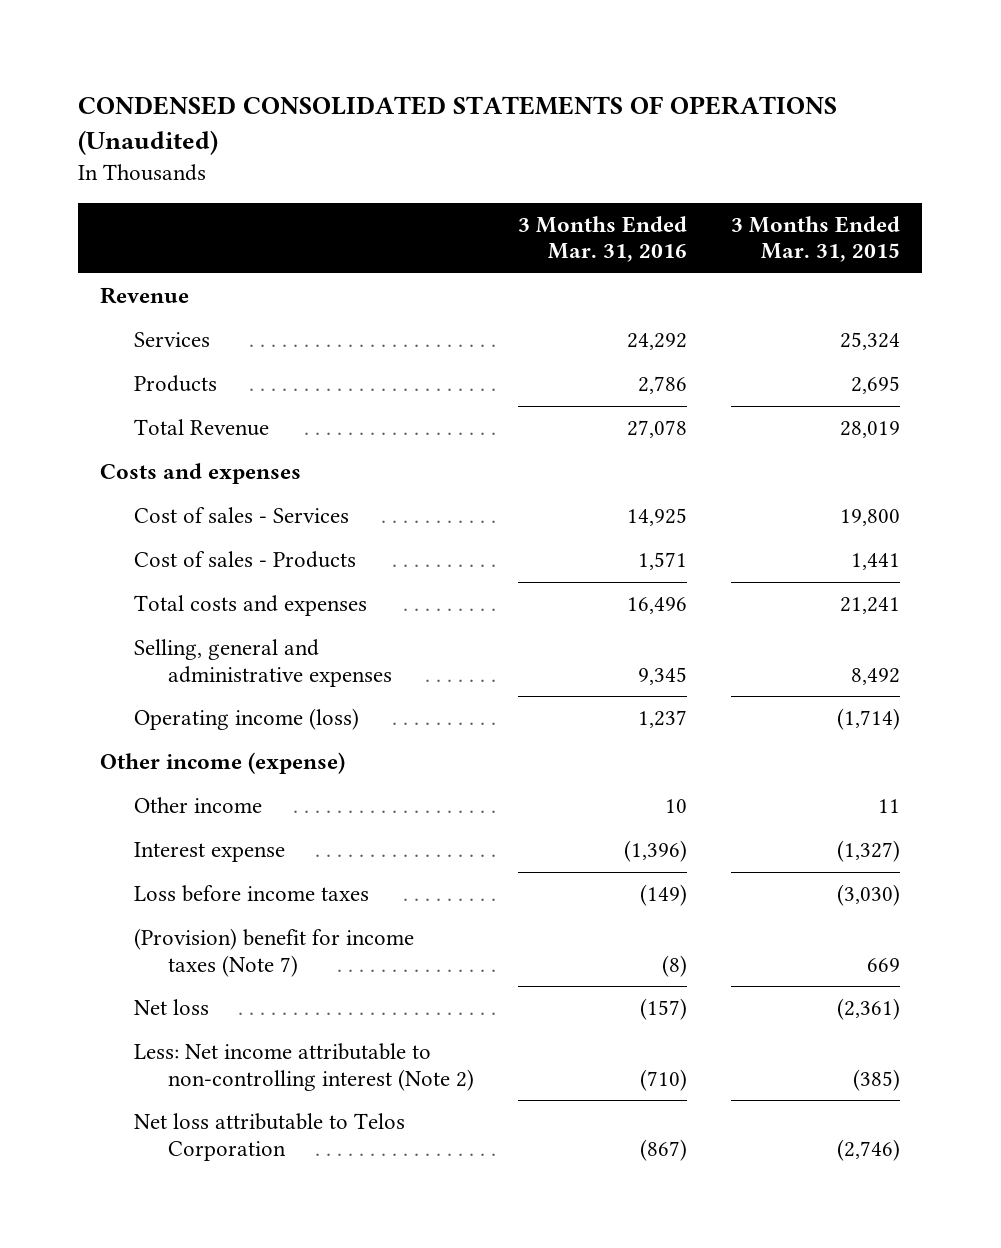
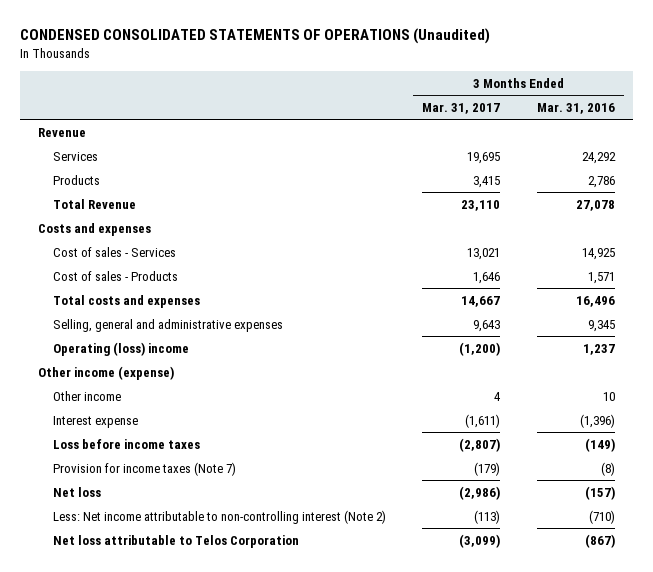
[731,215,901,263] 3 Months Ended Mar. 31, 2015 -> none
none -> [422,102,501,114] Mar. 31, 2017
[134,708,360,731] Operating income (loss) -> [52,341,189,356] Operating (loss) income
[134,928,415,977] (Provision) benefit for income taxes (Note 7) -> [52,461,236,476] Provision for income taxes (Note 7)

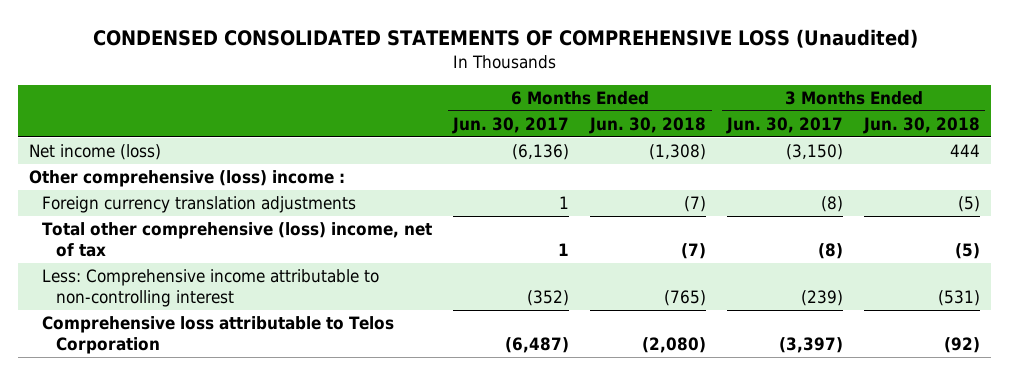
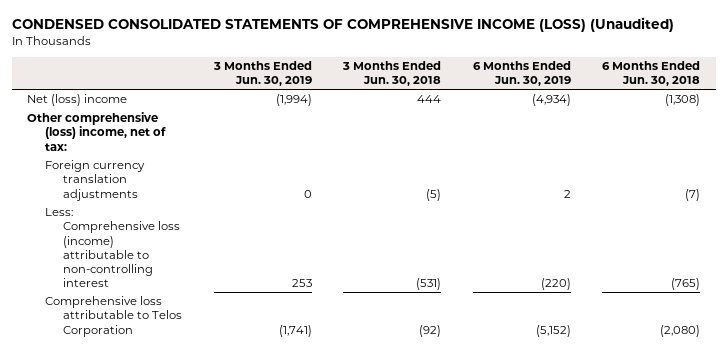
[92,29,918,49] CONDENSED CONSOLIDATED STATEMENTS OF COMPREHENSIVE LOSS (Unaudited) -> [11,17,674,33] CONDENSED CONSOLIDATED STATEMENTS OF COMPREHENSIVE INCOME (LOSS) (Unaudited)
[452,117,570,135] Jun. 30, 2017 -> none
[726,117,844,135] Jun. 30, 2017 -> none
none -> [212,61,312,87] 3 Months Ended Jun. 30, 2019
none -> [472,61,571,87] 6 Months Ended Jun. 30, 2019
[28,144,161,161] Net income (loss) -> [27,94,128,107] Net (loss) income
[28,170,345,188] Other comprehensive (loss) income : -> [27,112,167,151] Other comprehensive (loss) income, net of tax:
[42,222,433,258] Total other comprehensive (loss) income, net of tax -> none
[42,269,380,308] Less: Comprehensive income attributable to non-controlling interest -> [45,208,181,287] Less: Comprehensive loss (income) attributable to non-controlling interest

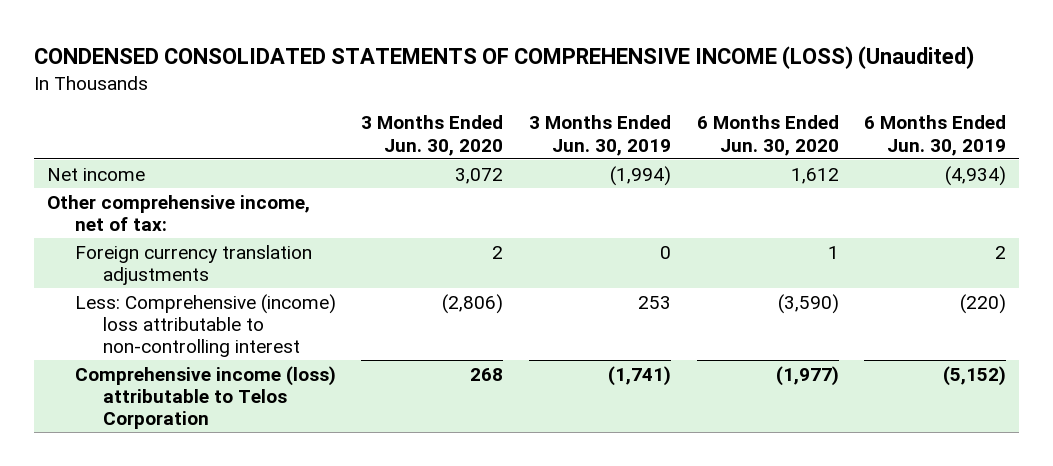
[342,61,442,87] 3 Months Ended Jun. 30, 2018 -> none
[602,61,701,87] 6 Months Ended Jun. 30, 2018 -> none
none -> [361,115,504,156] 3 Months Ended Jun. 30, 2020
none -> [696,115,839,156] 6 Months Ended Jun. 30, 2020
[27,94,128,107] Net (loss) income -> [47,167,146,181] Net income
[27,112,167,151] Other comprehensive (loss) income, net of tax: -> [47,194,311,231] Other comprehensive income, net of tax:
[45,208,181,287] Less: Comprehensive loss (income) attributable to non-controlling interest -> [74,293,336,357] Less: Comprehensive (income) loss attributable to non-controlling interest
[45,296,183,337] Comprehensive loss attributable to Telos Corporation -> [74,365,336,429] Comprehensive income (loss) attributable to Telos Corporation

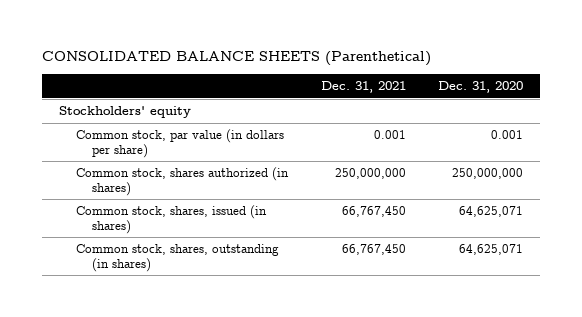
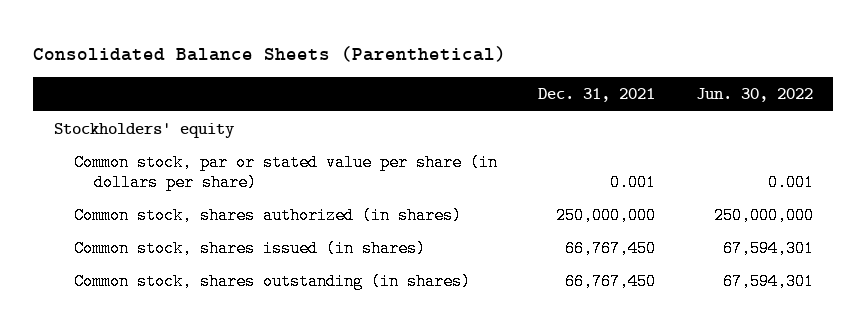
[42,51,432,67] CONSOLIDATED BALANCE SHEETS (Parenthetical) -> [33,46,507,63] Consolidated Balance Sheets (Parenthetical)
[438,80,524,93] Dec. 31, 2020 -> none
none -> [695,88,813,103] Jun. 30, 2022
[75,129,284,158] Common stock, par value (in dollars per share) -> [73,153,498,192] Common stock, par or stated value per share (in dollars per share)
[75,205,267,234] Common stock, shares, issued (in shares) -> [73,239,426,257] Common stock, shares issued (in shares)
[75,244,279,272] Common stock, shares, outstanding (in shares) -> [73,272,471,290] Common stock, shares outstanding (in shares)

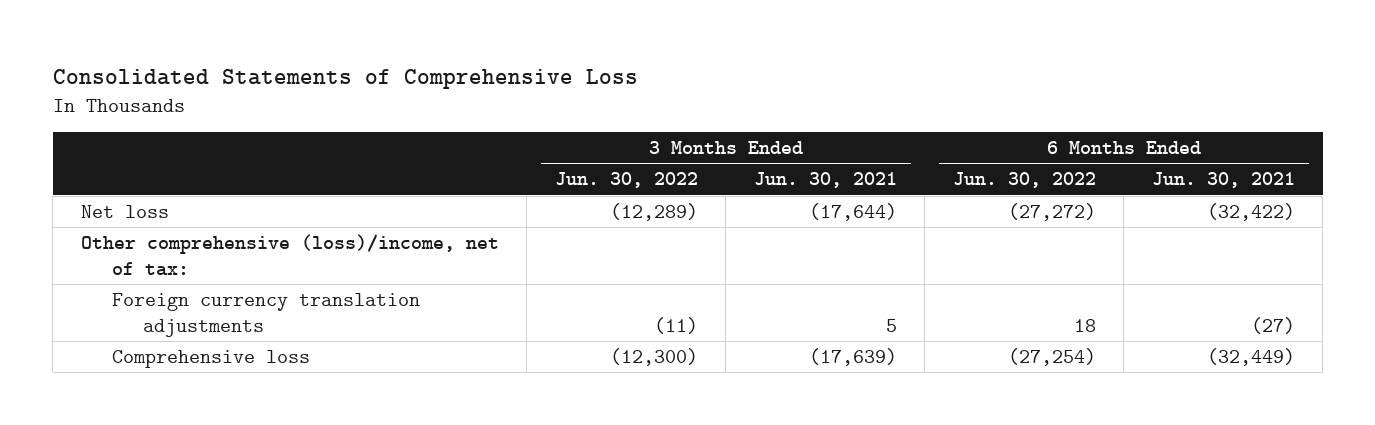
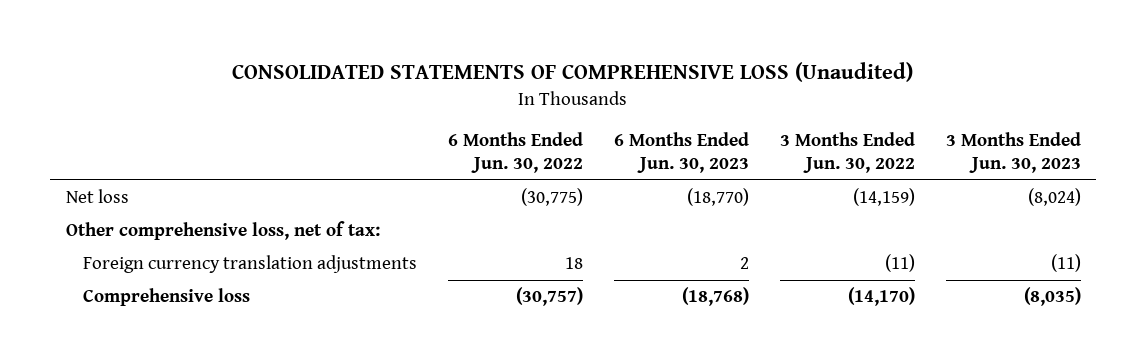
[52,69,638,90] Consolidated Statements of Comprehensive Loss -> [232,62,914,83] CONSOLIDATED STATEMENTS OF COMPREHENSIVE LOSS (Unaudited)
[753,172,897,189] Jun. 30, 2021 -> none
[1151,172,1295,189] Jun. 30, 2021 -> none
none -> [613,131,749,174] 6 Months Ended Jun. 30, 2023
none -> [945,131,1081,174] 3 Months Ended Jun. 30, 2023
[609,202,698,221] (12,289) -> [852,188,915,207] (14,159)
[1007,202,1096,221] (27,272) -> [520,188,583,207] (30,775)
[80,233,499,276] Other comprehensive (loss)/income, net of tax: -> [65,221,380,241] Other comprehensive loss, net of tax:
[609,347,698,366] (12,300) -> [847,287,915,307] (14,170)
[1007,347,1096,366] (27,254) -> [515,287,583,307] (30,757)

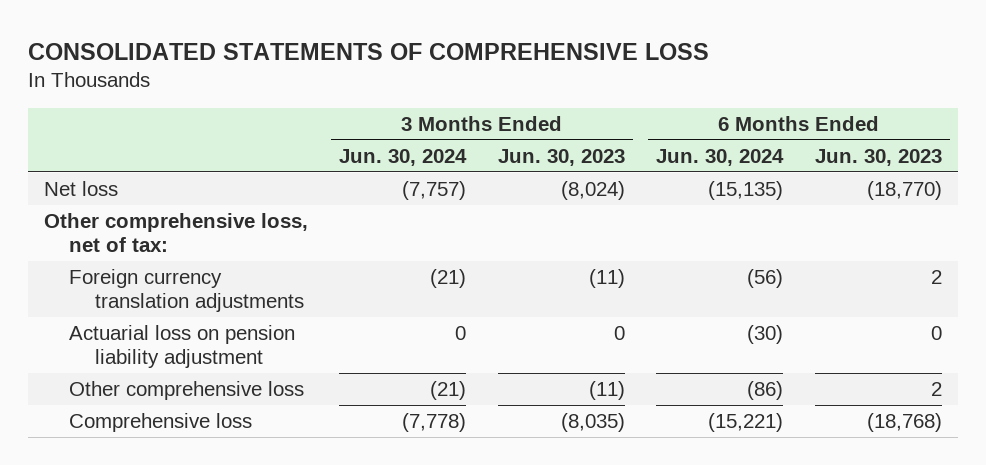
[232,62,914,83] CONSOLIDATED STATEMENTS OF COMPREHENSIVE LOSS (Unaudited) -> [27,42,709,60] CONSOLIDATED STATEMENTS OF COMPREHENSIVE LOSS
[447,131,583,174] 6 Months Ended Jun. 30, 2022 -> none
[779,131,915,174] 3 Months Ended Jun. 30, 2022 -> none
none -> [339,148,468,166] Jun. 30, 2024
none -> [656,148,785,166] Jun. 30, 2024
none -> [69,325,296,369] Actuarial loss on pension liability adjustment
none -> [69,381,305,401] Other comprehensive loss

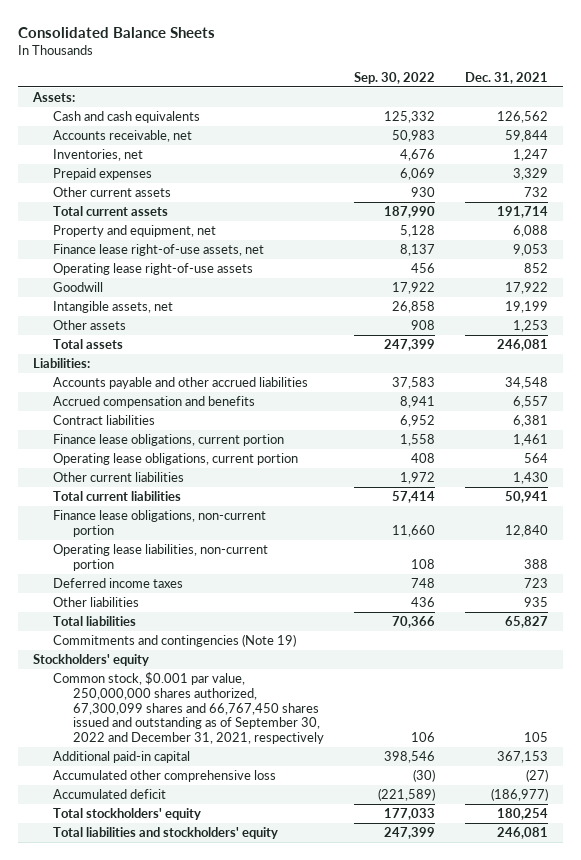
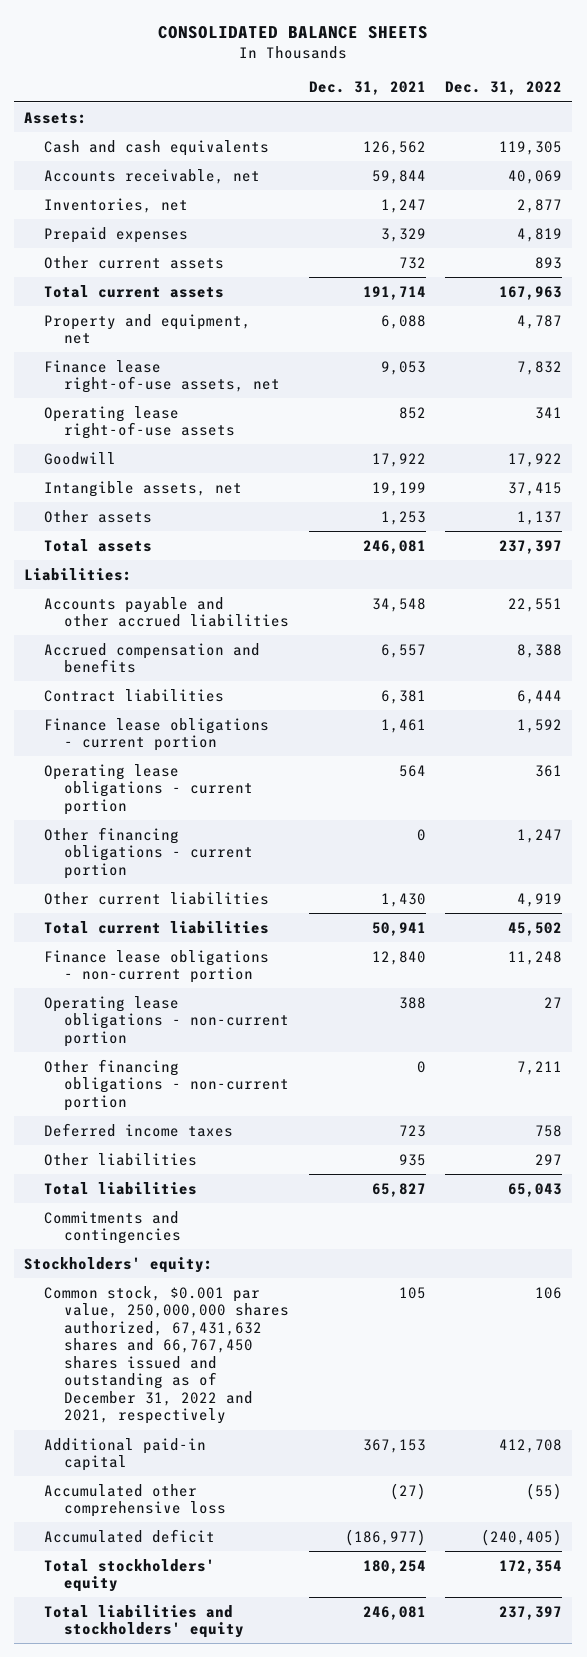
[17,26,215,38] Consolidated Balance Sheets -> [158,25,429,39] CONSOLIDATED BALANCE SHEETS
[353,71,435,84] Sep. 30, 2022 -> none
none -> [445,81,563,96] Dec. 31, 2022
[52,433,284,446] Finance lease obligations, current portion -> [44,717,270,752] Finance lease obligations - current portion
[52,452,298,465] Operating lease obligations, current portion -> [44,763,254,815] Operating lease obligations - current portion
none -> [44,826,254,879] Other financing obligations - current portion
[52,509,266,537] Finance lease obligations, non-current portion -> [44,949,270,984] Finance lease obligations - non-current portion
[52,543,268,571] Operating lease liabilities, non-current portion -> [44,995,290,1047] Operating lease obligations - non-current portion
none -> [44,1058,290,1111] Other financing obligations - non-current portion
[52,633,296,647] Commitments and contingencies (Note 19) -> [44,1210,182,1245] Commitments and contingencies
[32,653,149,666] Stockholders' equity -> [24,1256,214,1273] Stockholders' equity:
[52,671,324,745] Common stock, $0.001 par value, 250,000,000 shares authorized, 67,300,099 shares and 66,767,450 shares issued and outstanding as of September 30, 2022 and December 31, 2021, respectively -> [44,1285,290,1425] Common stock, $0.001 par value, 250,000,000 shares authorized, 67,431,632 shares and 66,767,450 shares issued and outstanding as of December 31, 2022 and 2021, respectively

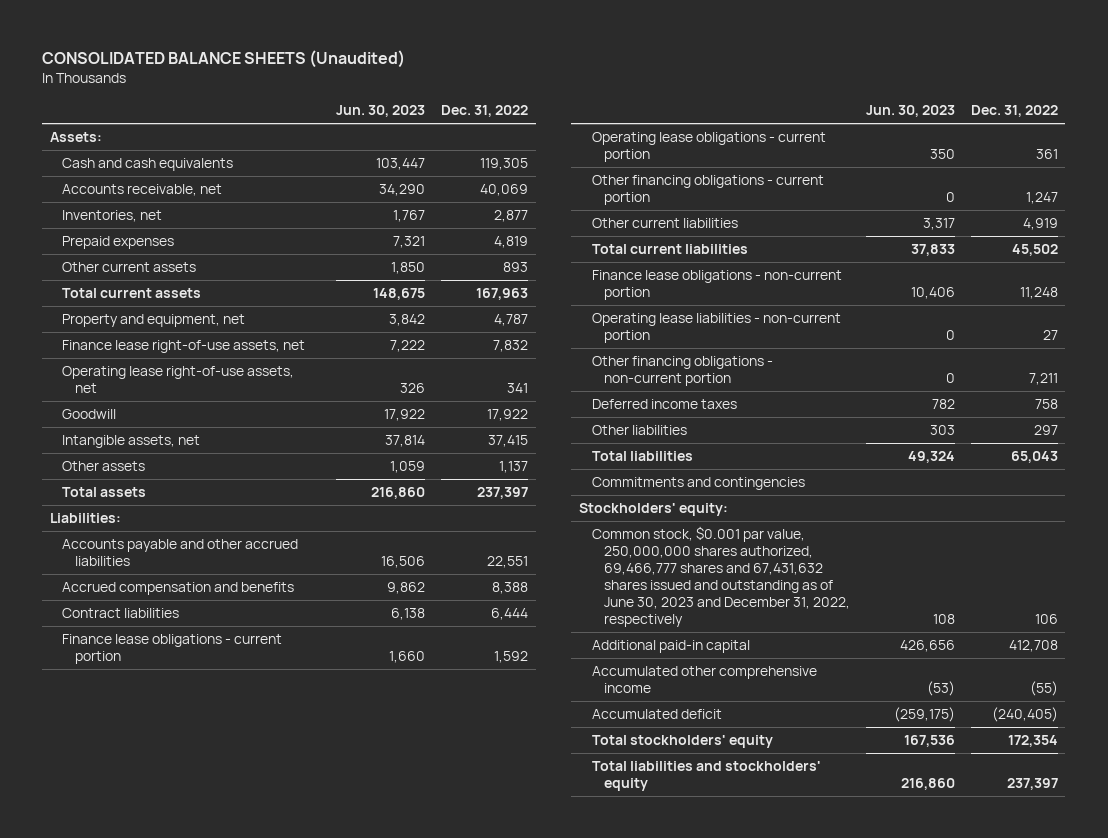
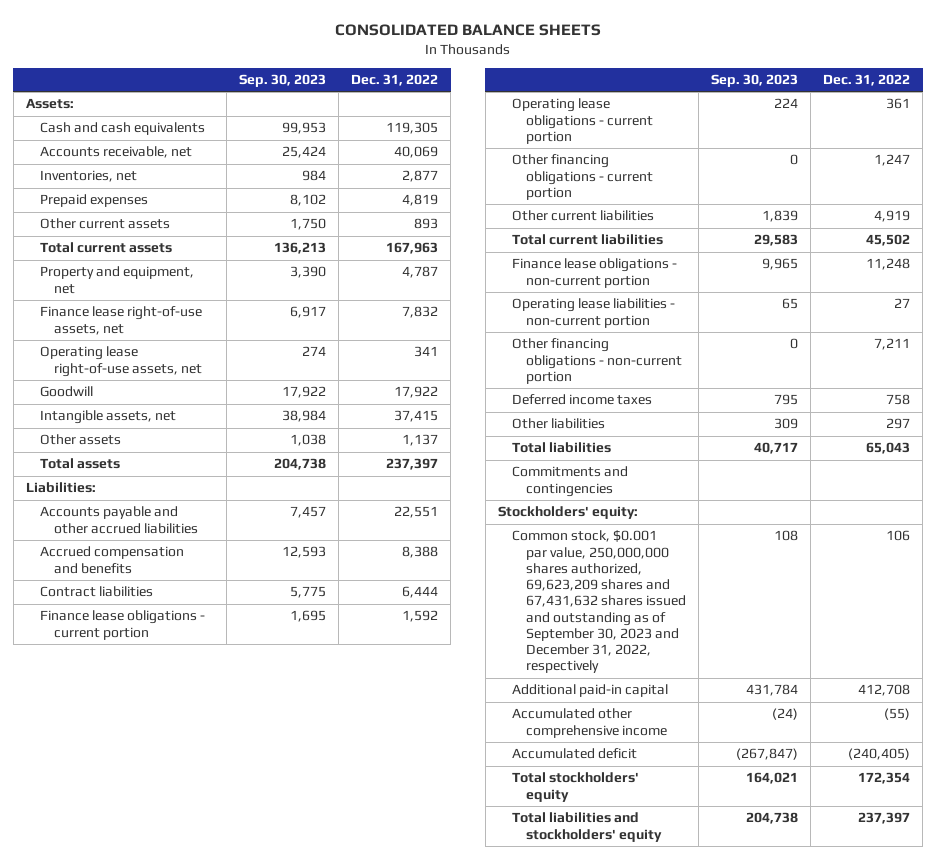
[42,49,406,68] CONSOLIDATED BALANCE SHEETS (Unaudited) -> [335,23,602,36] CONSOLIDATED BALANCE SHEETS
[336,105,426,118] Jun. 30, 2023 -> none
none -> [239,73,327,87] Sep. 30, 2023
[591,526,850,627] Common stock, $0.001 par value, 250,000,000 shares authorized, 69,466,777 shares and 67,431,632 shares issued and outstanding as of June 30, 2023 and December 31, 2022, respectively -> [512,530,687,674] Common stock, $0.001 par value, 250,000,000 shares authorized, 69,623,209 shares and 67,431,632 shares issued and outstanding as of September 30, 2023 and December 31, 2022, respectively

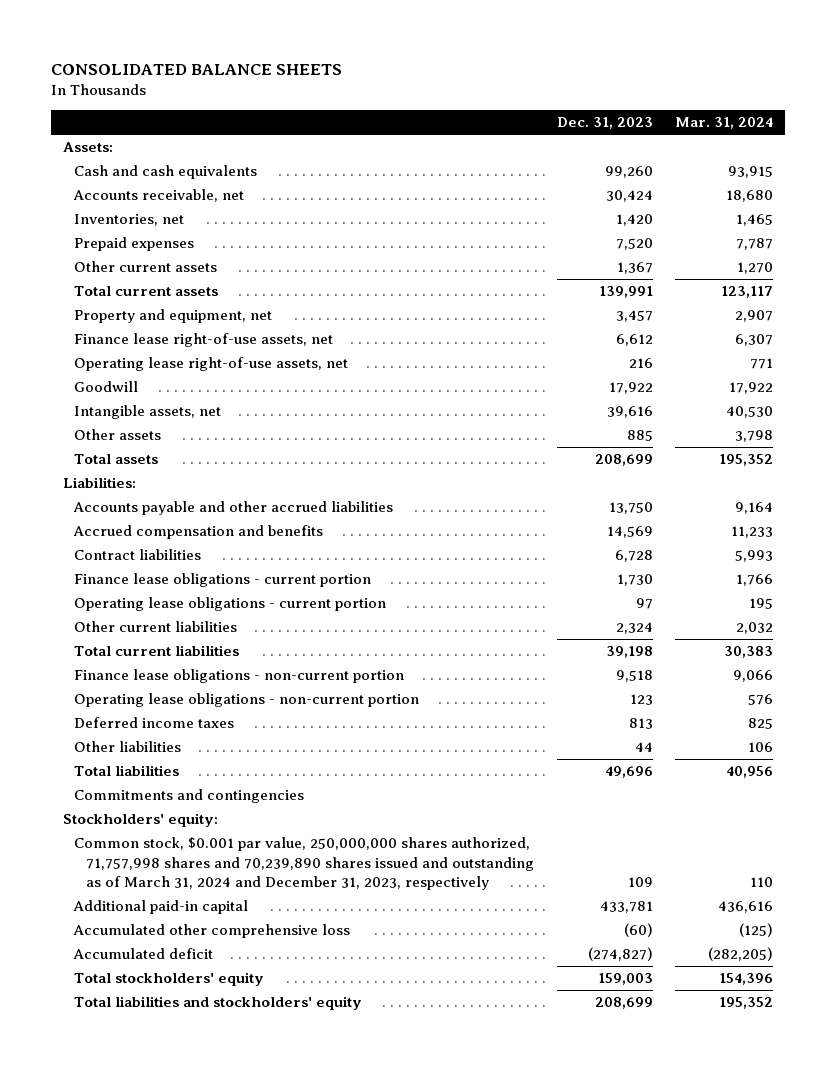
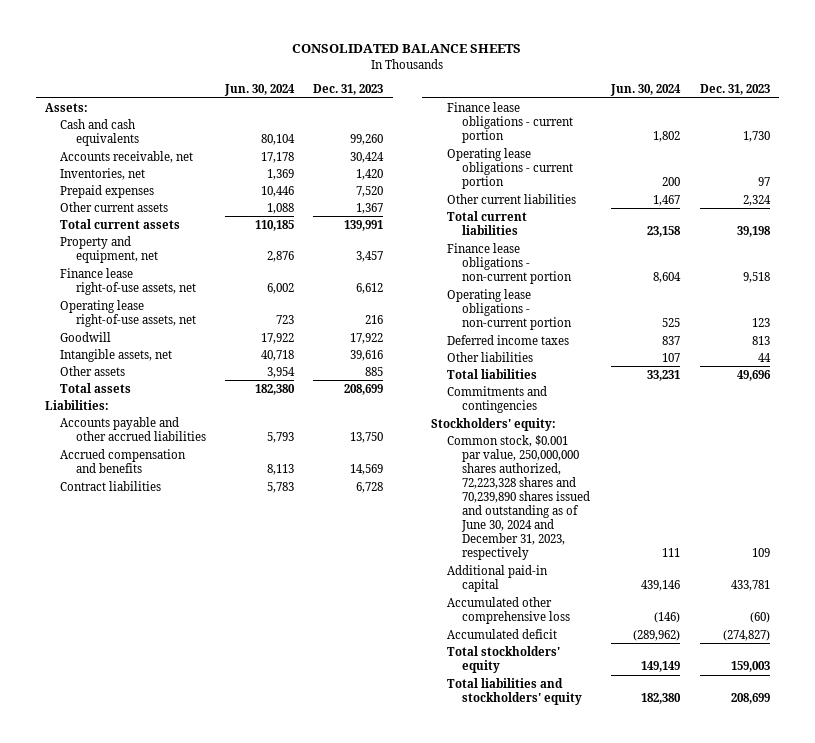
[675,117,774,130] Mar. 31, 2024 -> none
none -> [224,83,296,96] Jun. 30, 2024
[74,837,535,891] Common stock, $0.001 par value, 250,000,000 shares authorized, 71,757,998 shares and 70,239,890 shares issued and outstanding as of March 31, 2024 and December 31, 2023, respectively -> [446,434,590,561] Common stock, $0.001 par value, 250,000,000 shares authorized, 72,223,328 shares and 70,239,890 shares issued and outstanding as of June 30, 2024 and December 31, 2023, respectively

